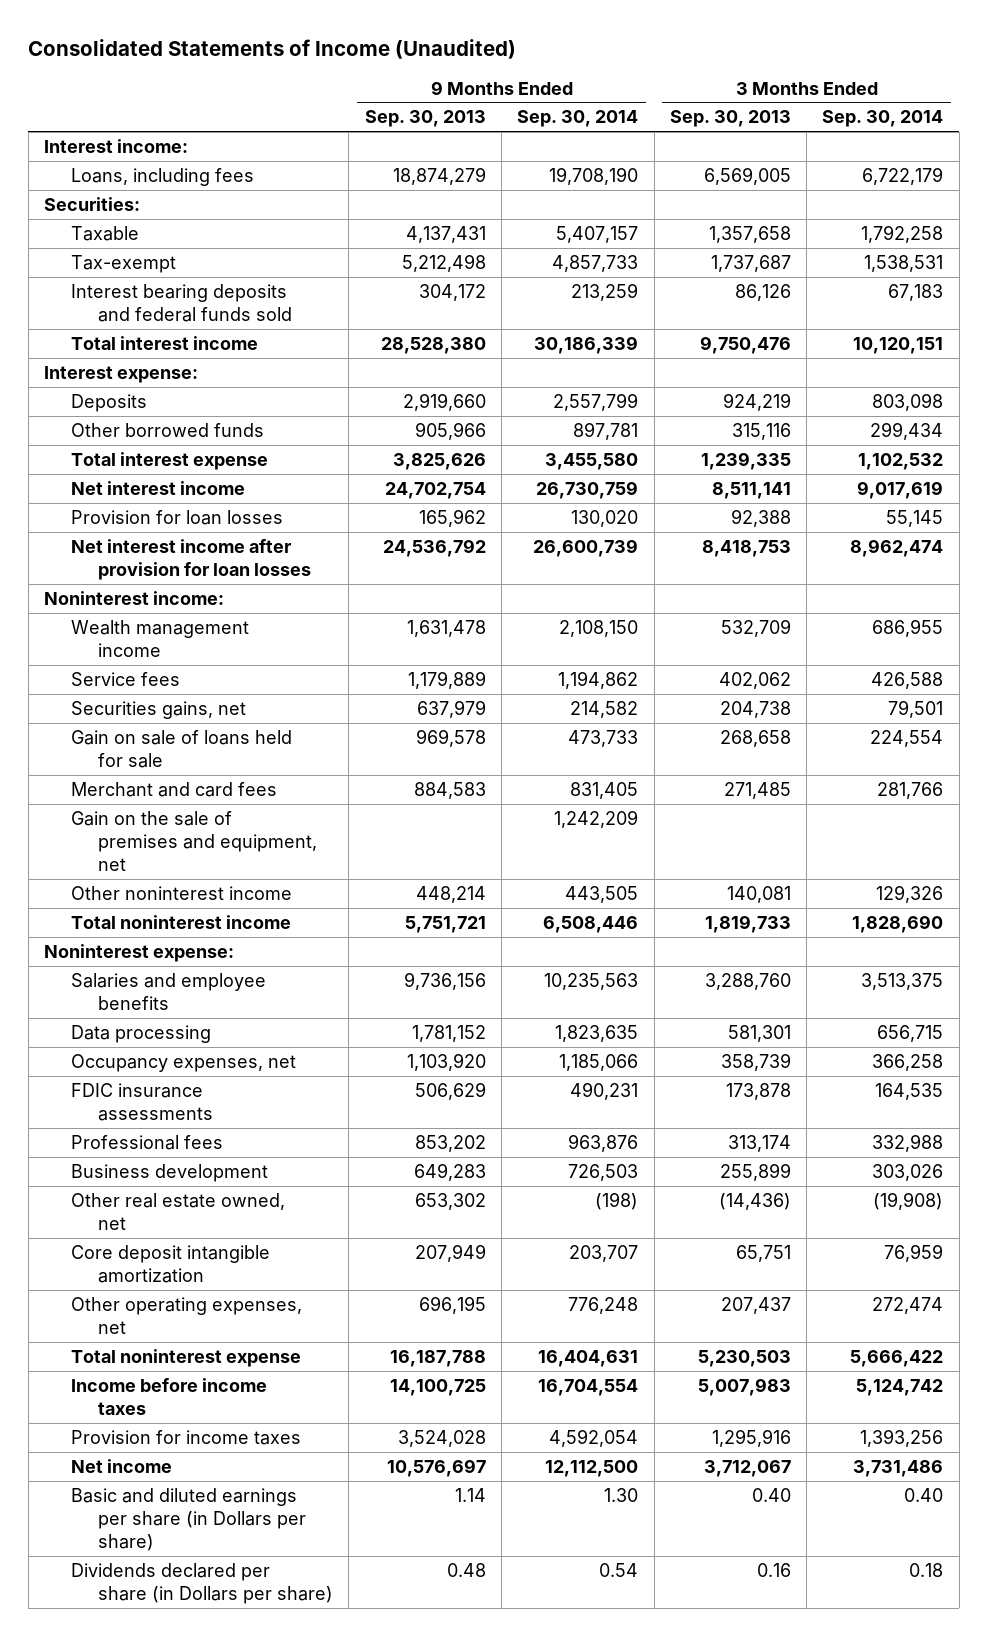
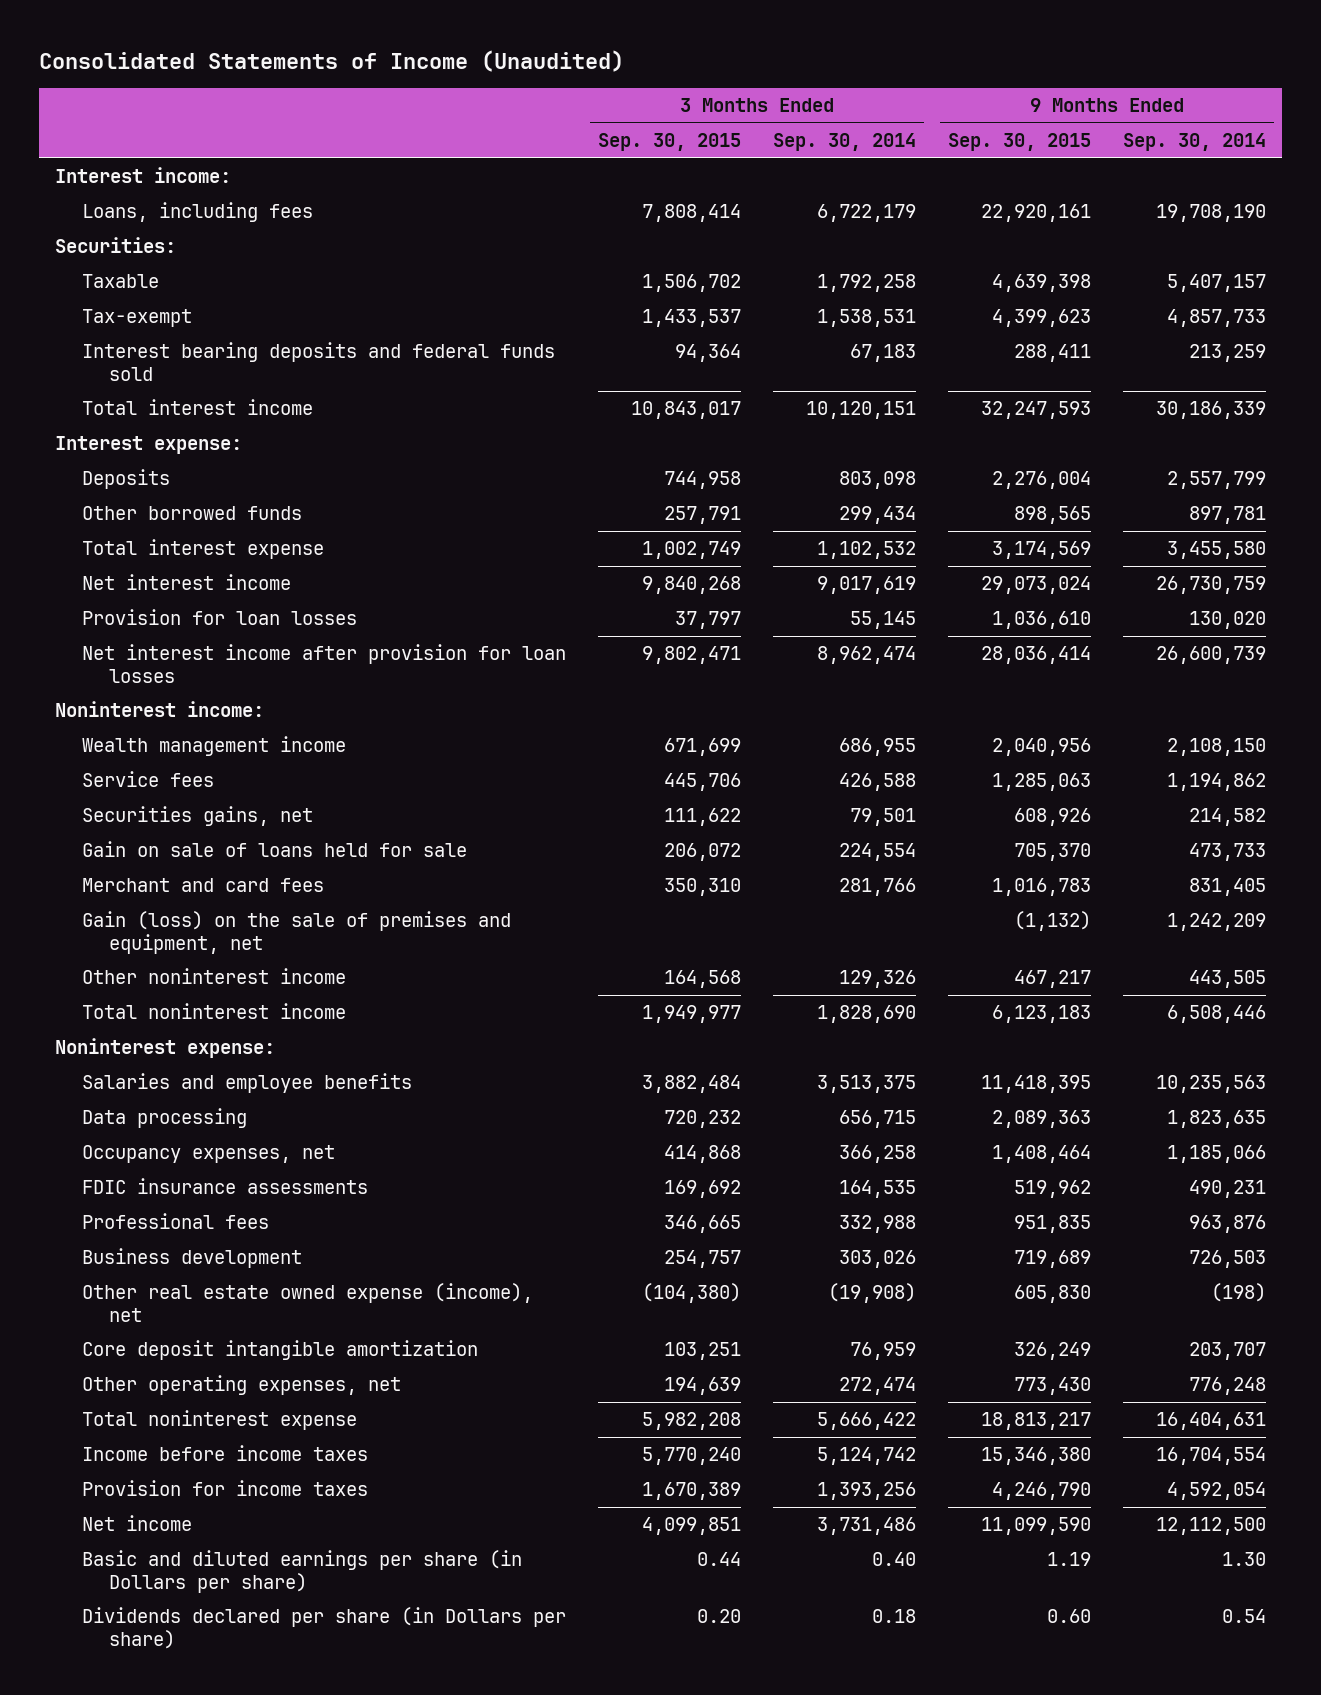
[364,110,486,128] Sep. 30, 2013 -> none
[669,110,791,128] Sep. 30, 2013 -> none
none -> [598,133,742,152] Sep. 30, 2015
none -> [947,133,1091,152] Sep. 30, 2015
[70,810,318,872] Gain on the sale of premises and equipment, net -> [82,911,512,954] Gain (loss) on the sale of premises and equipment, net
[70,1192,285,1231] Other real estate owned, net -> [82,1283,534,1322] Other real estate owned expense (income), net

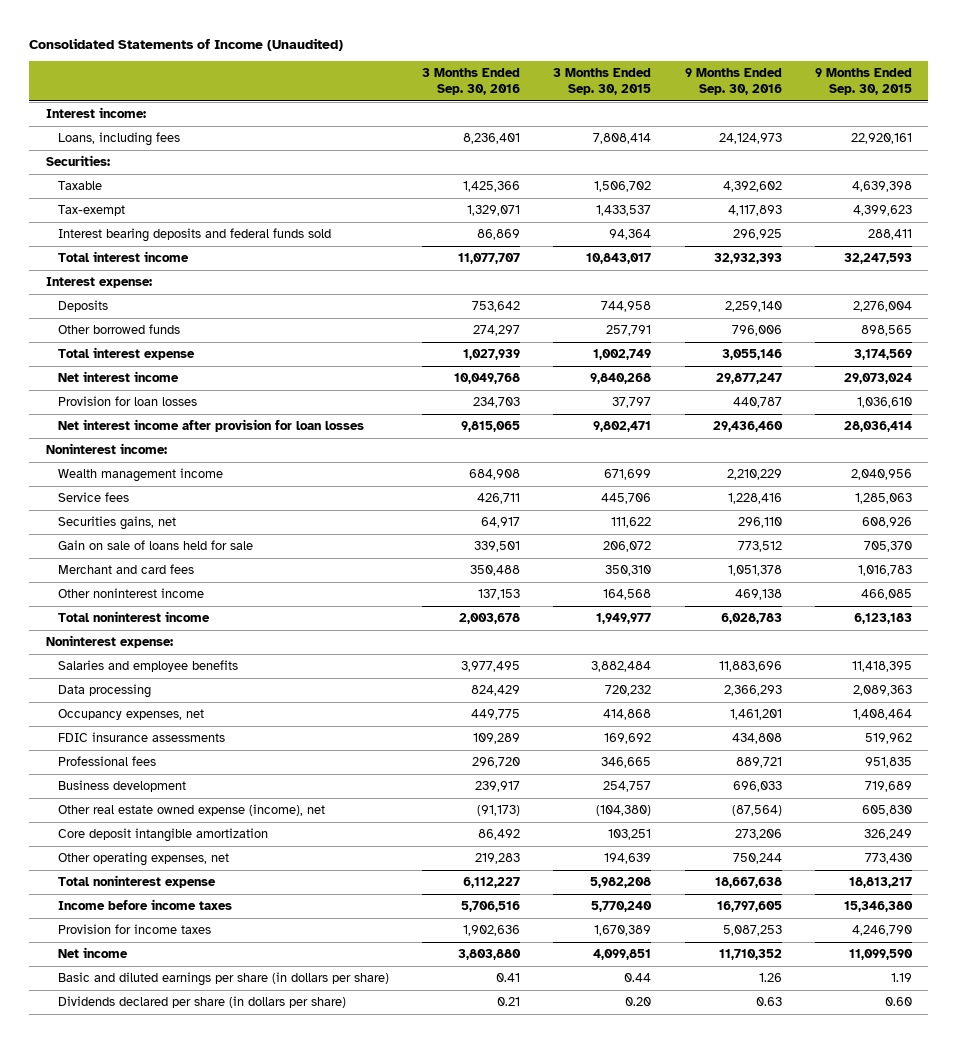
[773,133,917,152] Sep. 30, 2014 -> none
[1122,133,1266,152] Sep. 30, 2014 -> none
none -> [422,68,521,95] 3 Months Ended Sep. 30, 2016
none -> [684,68,782,95] 9 Months Ended Sep. 30, 2016
[82,911,512,954] Gain (loss) on the sale of premises and equipment, net -> none
[1013,970,1091,989] 467,217 -> [860,589,912,601] 466,085
[82,1550,523,1593] Basic and diluted earnings per share (in Dollars per share) -> [58,972,390,987] Basic and diluted earnings per share (in dollars per share)
[82,1607,567,1649] Dividends declared per share (in Dollars per share) -> [58,996,347,1009] Dividends declared per share (in dollars per share)

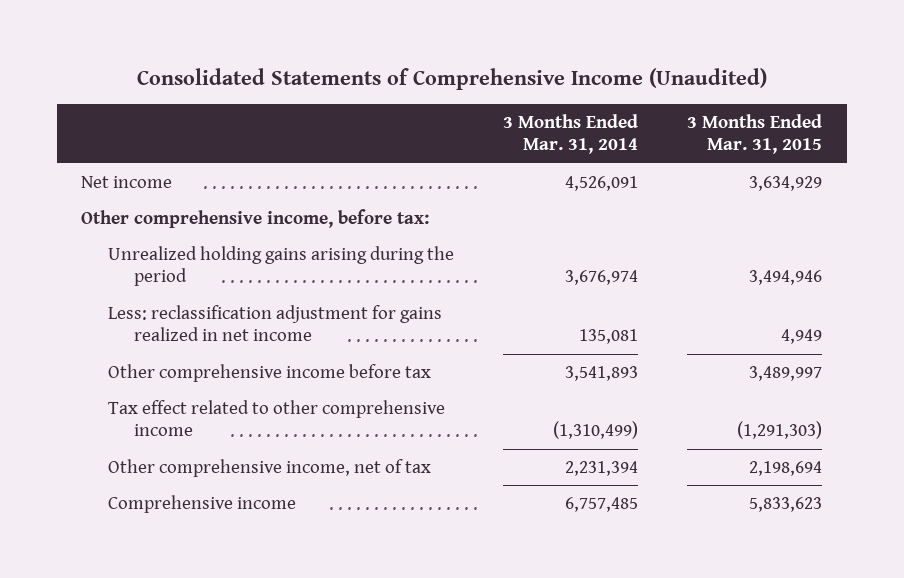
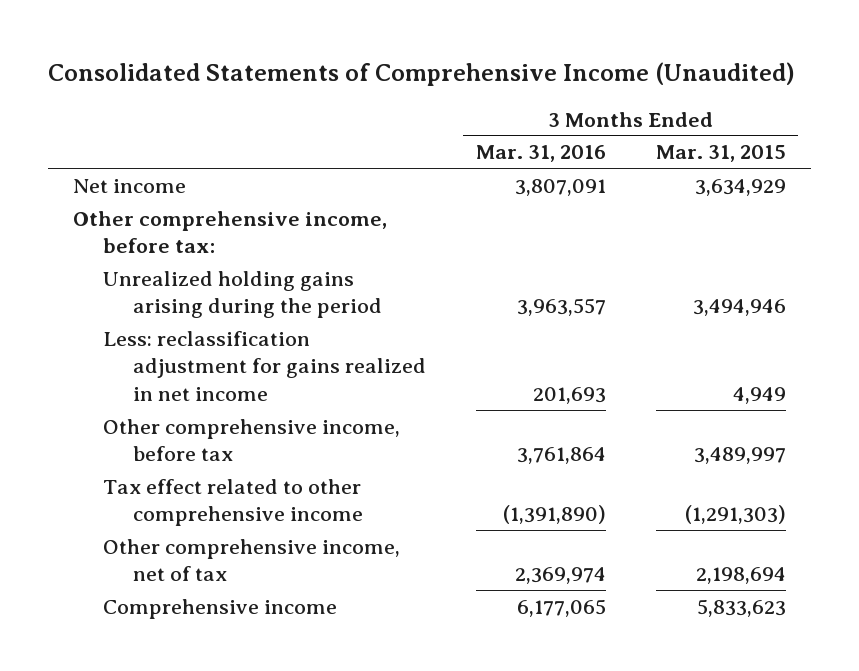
[502,113,638,155] 3 Months Ended Mar. 31, 2014 -> none
none -> [475,145,606,163] Mar. 31, 2016
[107,363,431,382] Other comprehensive income before tax -> [103,418,401,462] Other comprehensive income, before tax

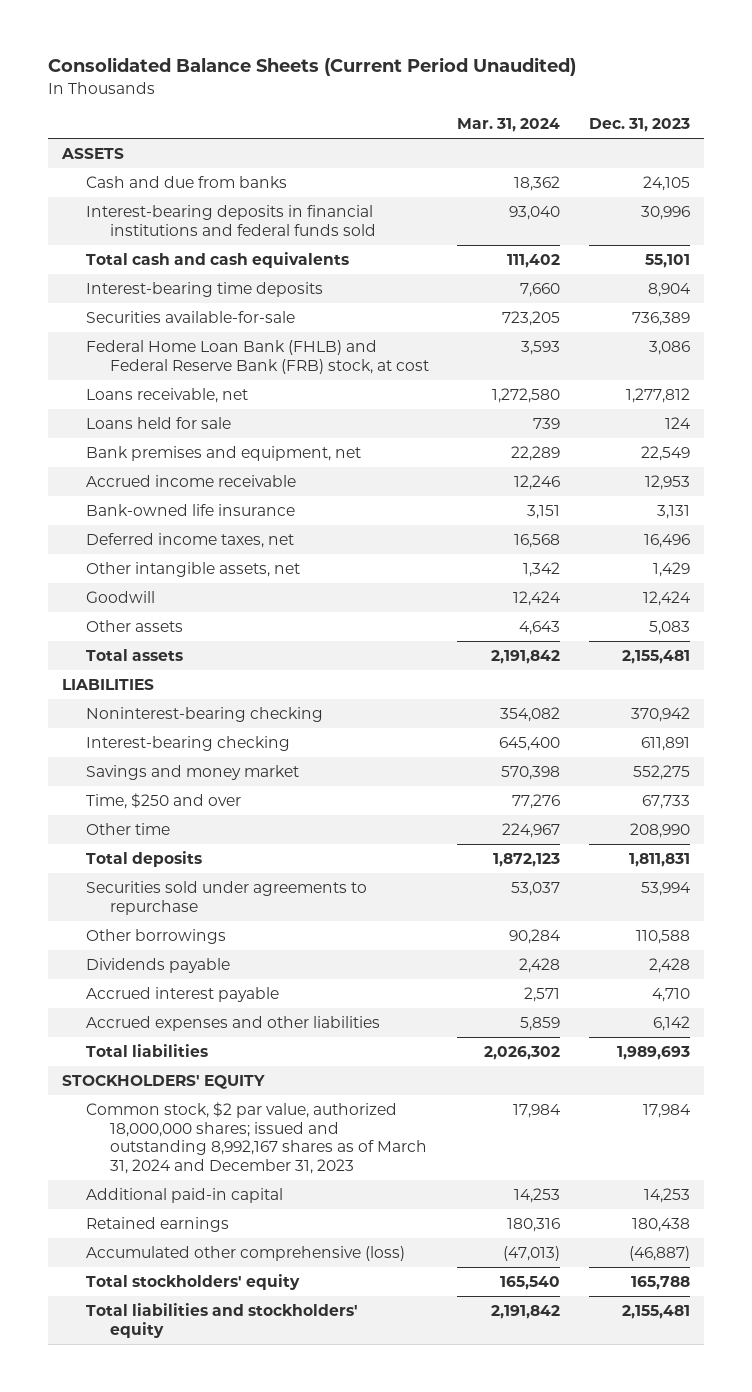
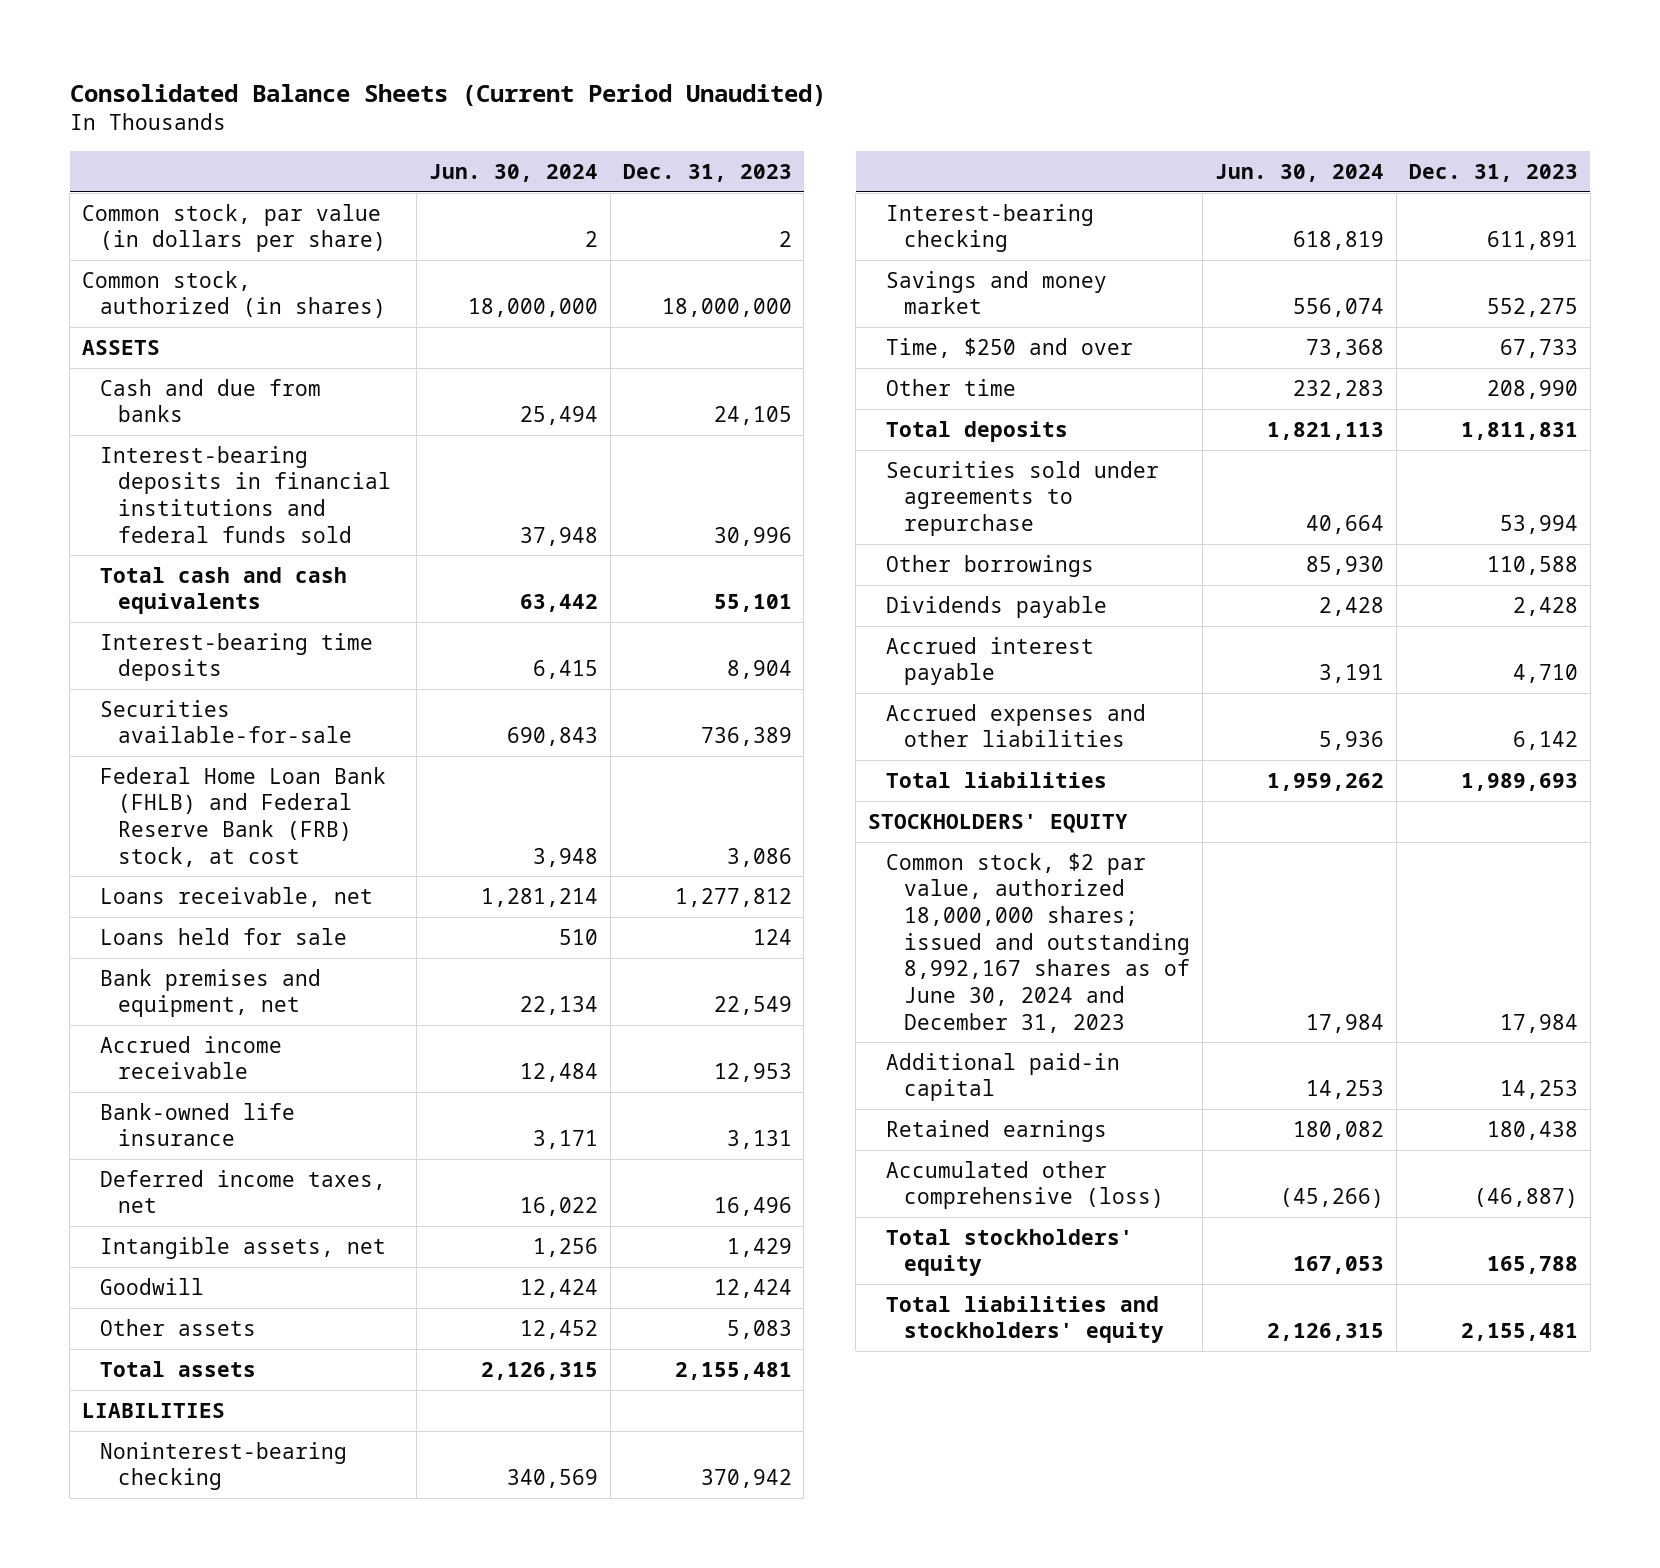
[457,118,561,133] Mar. 31, 2024 -> none
none -> [428,163,598,182] Jun. 30, 2024
none -> [82,203,387,253] Common stock, par value (in dollars per share)
none -> [82,270,387,319] Common stock, authorized (in shares)
[86,562,301,578] Other intangible assets, net -> [100,1236,387,1259] Intangible assets, net
[86,1102,427,1175] Common stock, $2 par value, authorized 18,000,000 shares; issued and outstanding 8,992,167 shares as of March 31, 2024 and December 31, 2023 -> [886,852,1191,1033] Common stock, $2 par value, authorized 18,000,000 shares; issued and outstanding 8,992,167 shares as of June 30, 2024 and December 31, 2023

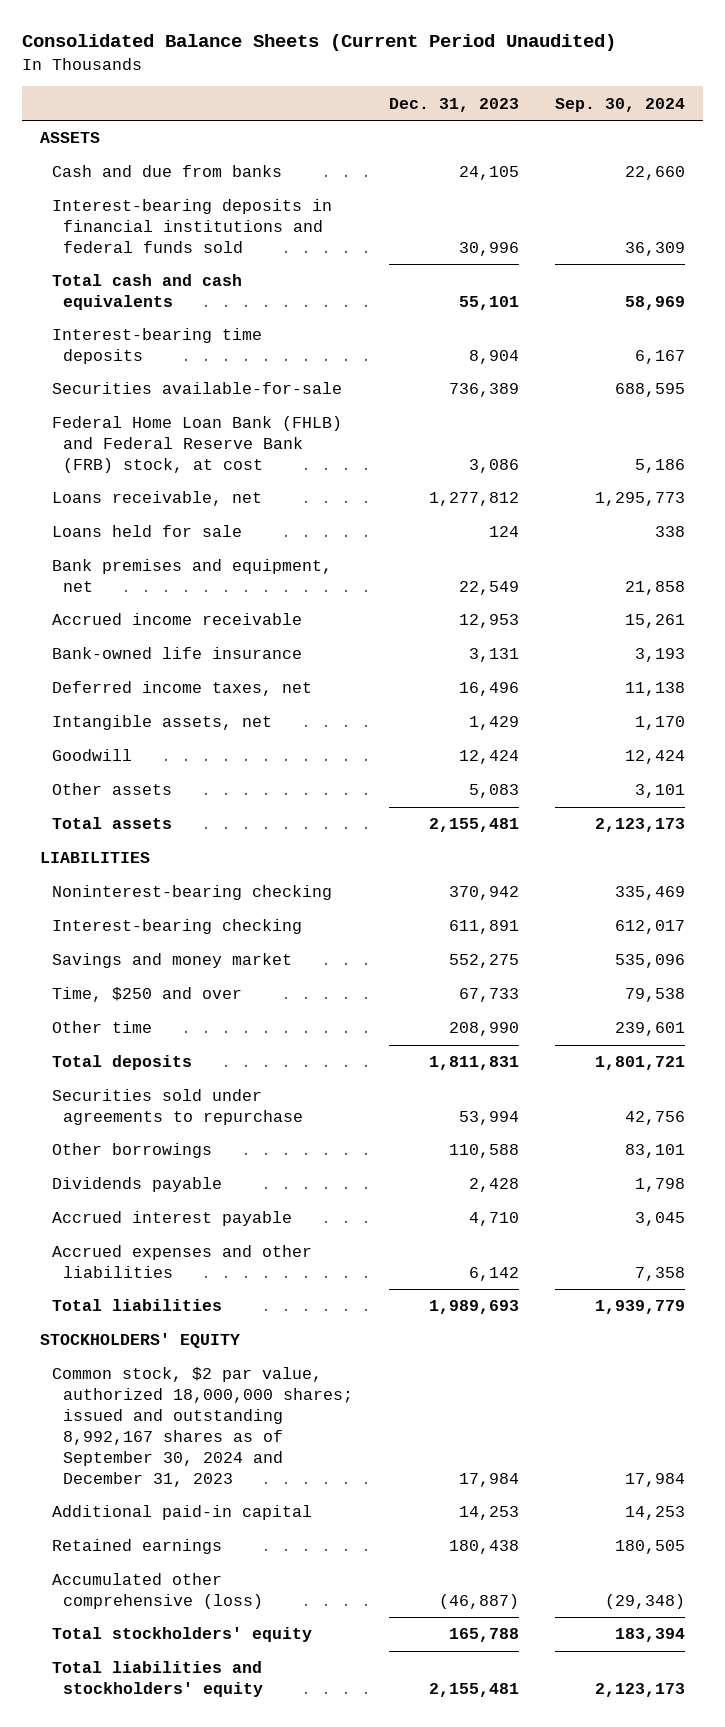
[428,163,598,182] Jun. 30, 2024 -> none
none -> [555,97,686,112] Sep. 30, 2024
[82,203,387,253] Common stock, par value (in dollars per share) -> none
[82,270,387,319] Common stock, authorized (in shares) -> none
[886,852,1191,1033] Common stock, $2 par value, authorized 18,000,000 shares; issued and outstanding 8,992,167 shares as of June 30, 2024 and December 31, 2023 -> [51,1367,354,1487] Common stock, $2 par value, authorized 18,000,000 shares; issued and outstanding 8,992,167 shares as of September 30, 2024 and December 31, 2023

